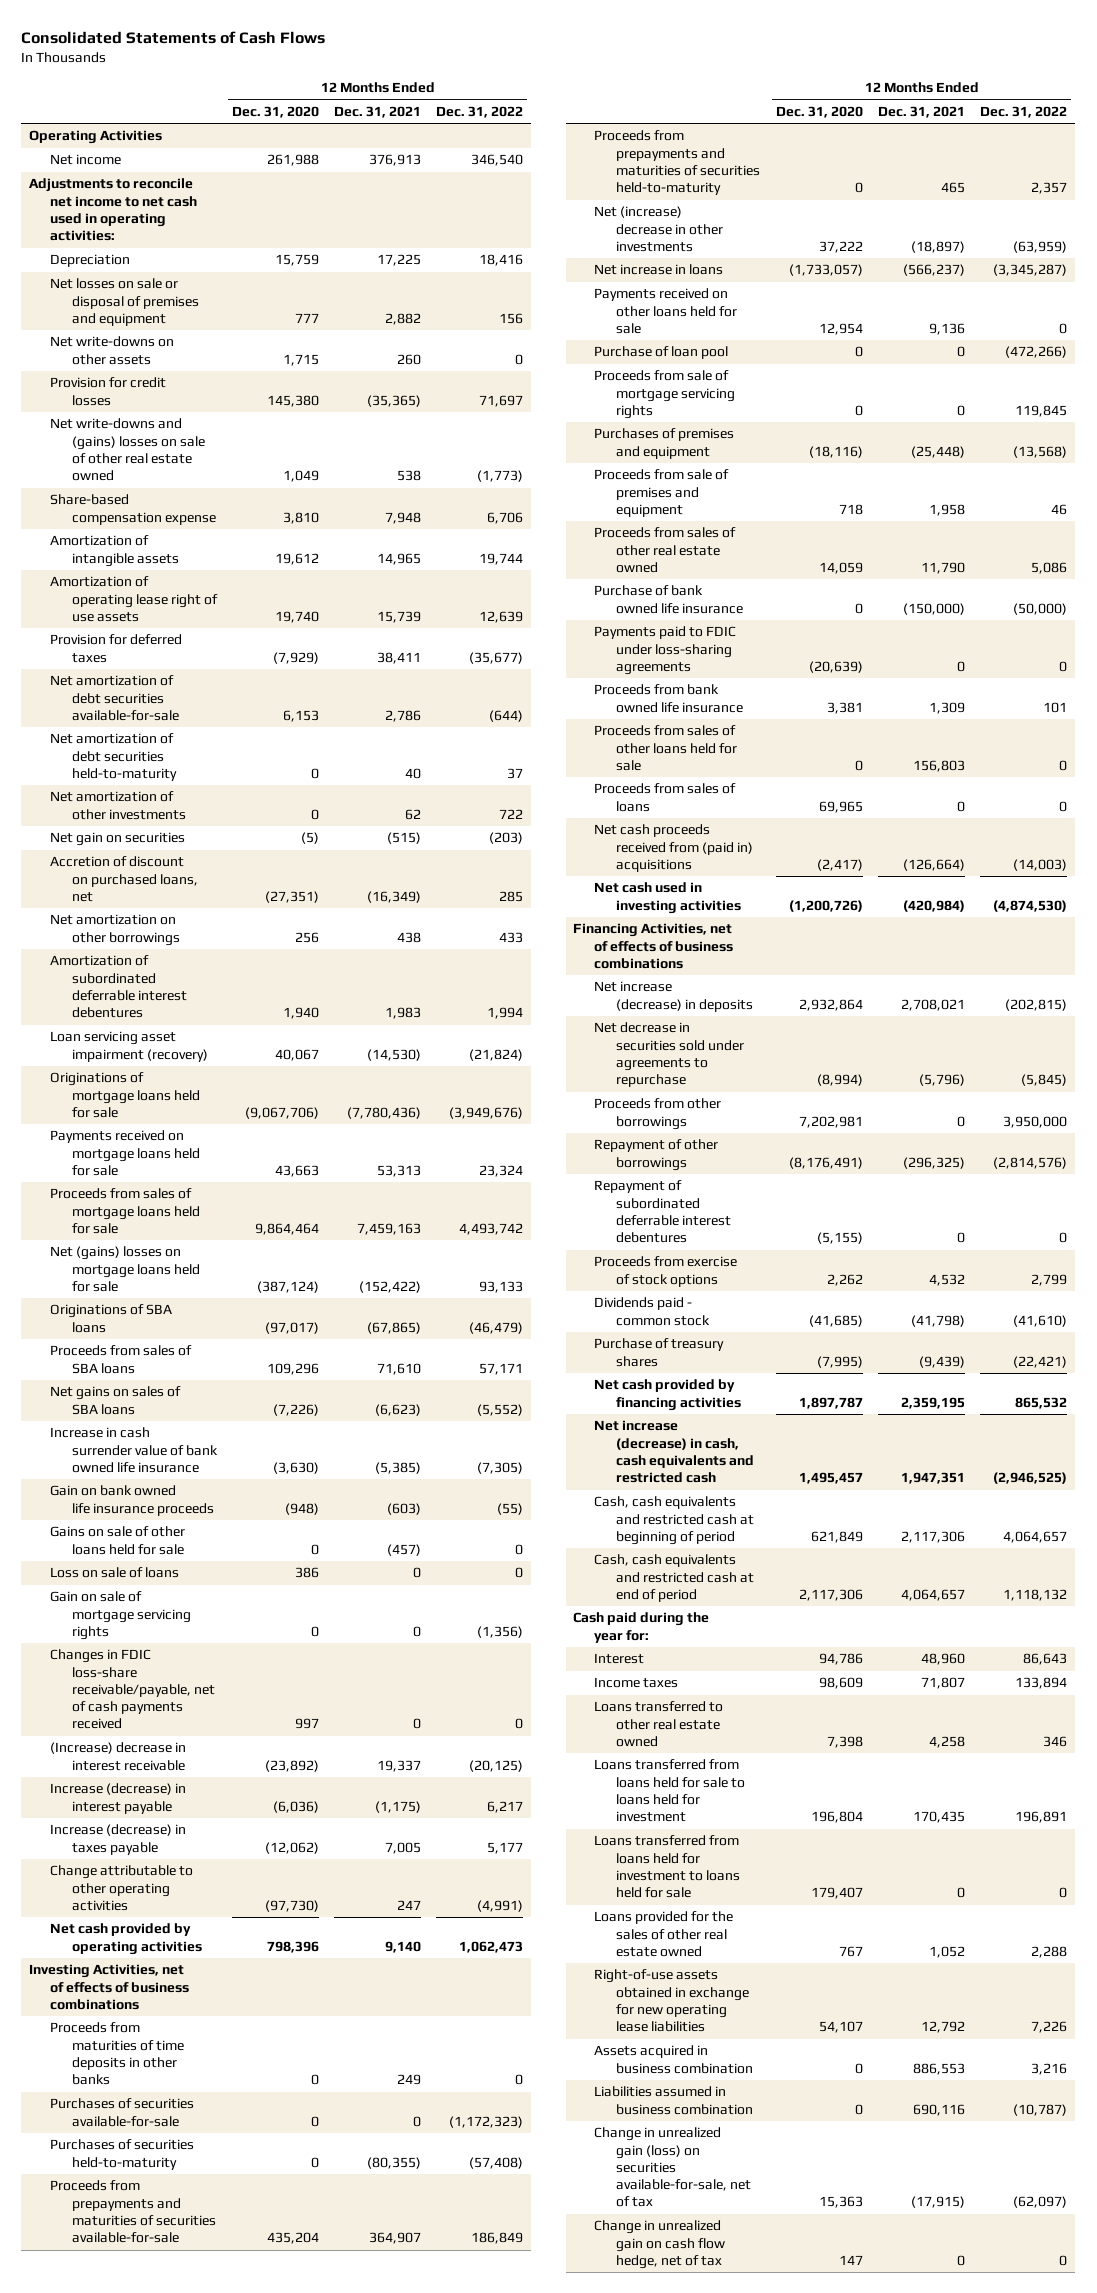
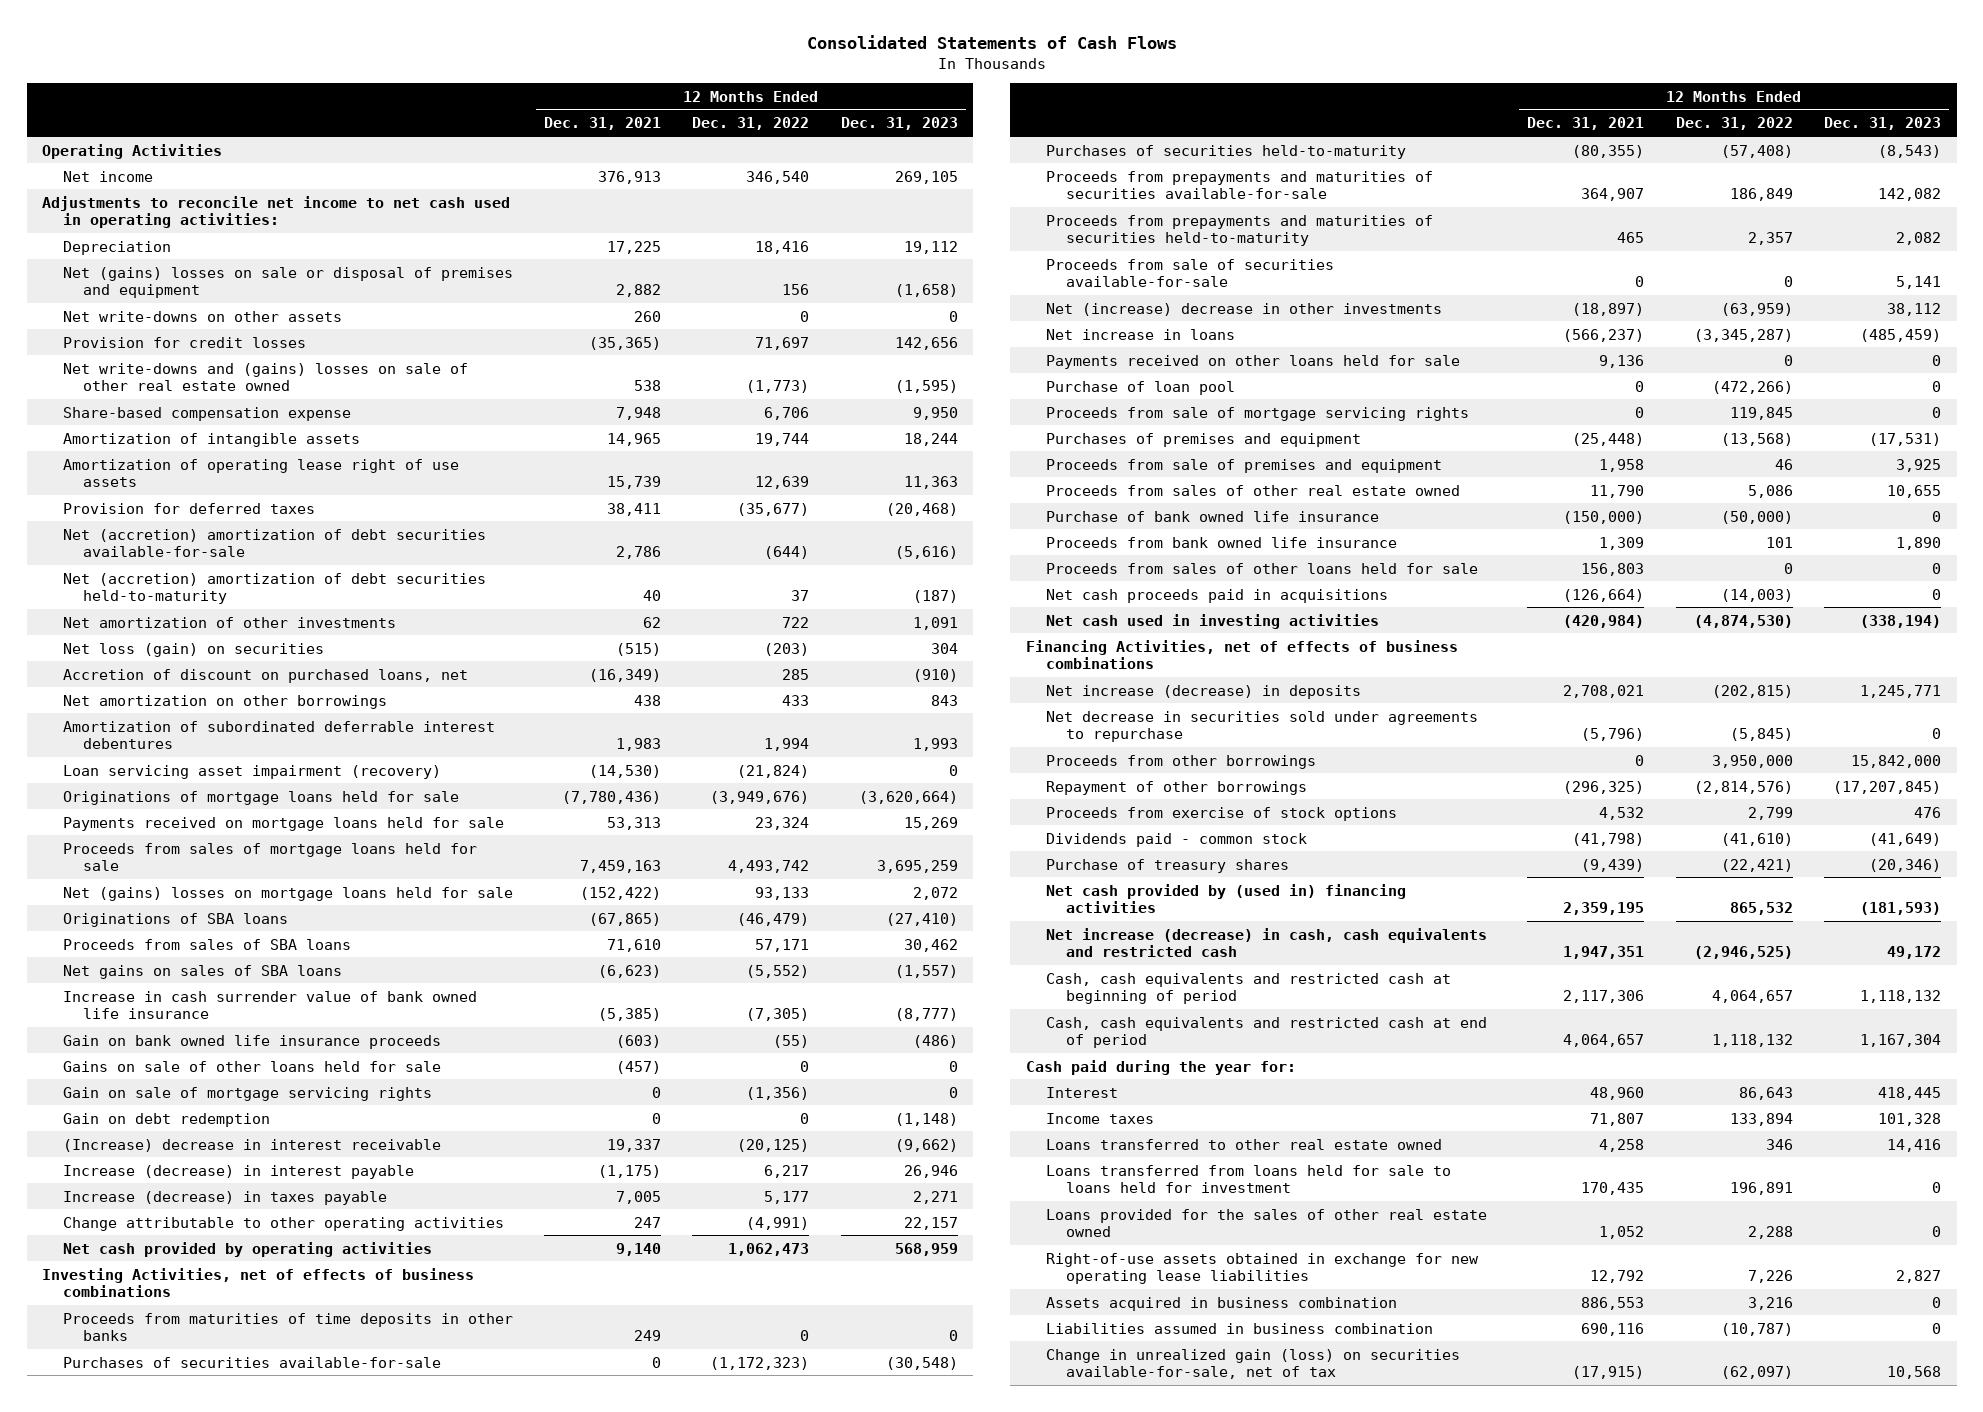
[231,105,319,118] Dec. 31, 2020 -> none
none -> [840,117,958,131] Dec. 31, 2023
[50,278,199,326] Net losses on sale or disposal of premises and equipment -> [62,266,513,299] Net (gains) losses on sale or disposal of premises and equipment
[50,675,179,721] Net amortization of debt securities available-for-sale -> [62,528,486,558] Net (accretion) amortization of debt securities available-for-sale
[50,733,177,781] Net amortization of debt securities held-to-maturity -> [62,572,486,605] Net (accretion) amortization of debt securities held-to-maturity
[50,832,186,847] Net gain on securities -> [62,642,324,657] Net loss (gain) on securities
[50,1567,180,1579] Loss on sale of loans -> none
[50,1649,215,1730] Changes in FDIC loss-share receivable/payable, net of cash payments received -> none
none -> [62,1112,270,1127] Gain on debt redemption
none -> [1045,258,1334,288] Proceeds from sale of securities available-for-sale
[594,626,737,675] Payments paid to FDIC under loss-sharing agreements -> none
[594,783,737,812] Proceeds from sales of loans -> none
[594,824,753,872] Net cash proceeds received from (paid in) acquisitions -> [1045,588,1388,603] Net cash proceeds paid in acquisitions
[594,1180,731,1244] Repayment of subordinated deferrable interest debentures -> none
[594,1379,741,1411] Net cash provided by financing activities -> [1045,883,1406,914] Net cash provided by (used in) financing activities
[594,1835,740,1899] Loans transferred from loans held for investment to loans held for sale -> none
[594,2220,725,2269] Change in unrealized gain on cash flow hedge, net of tax -> none

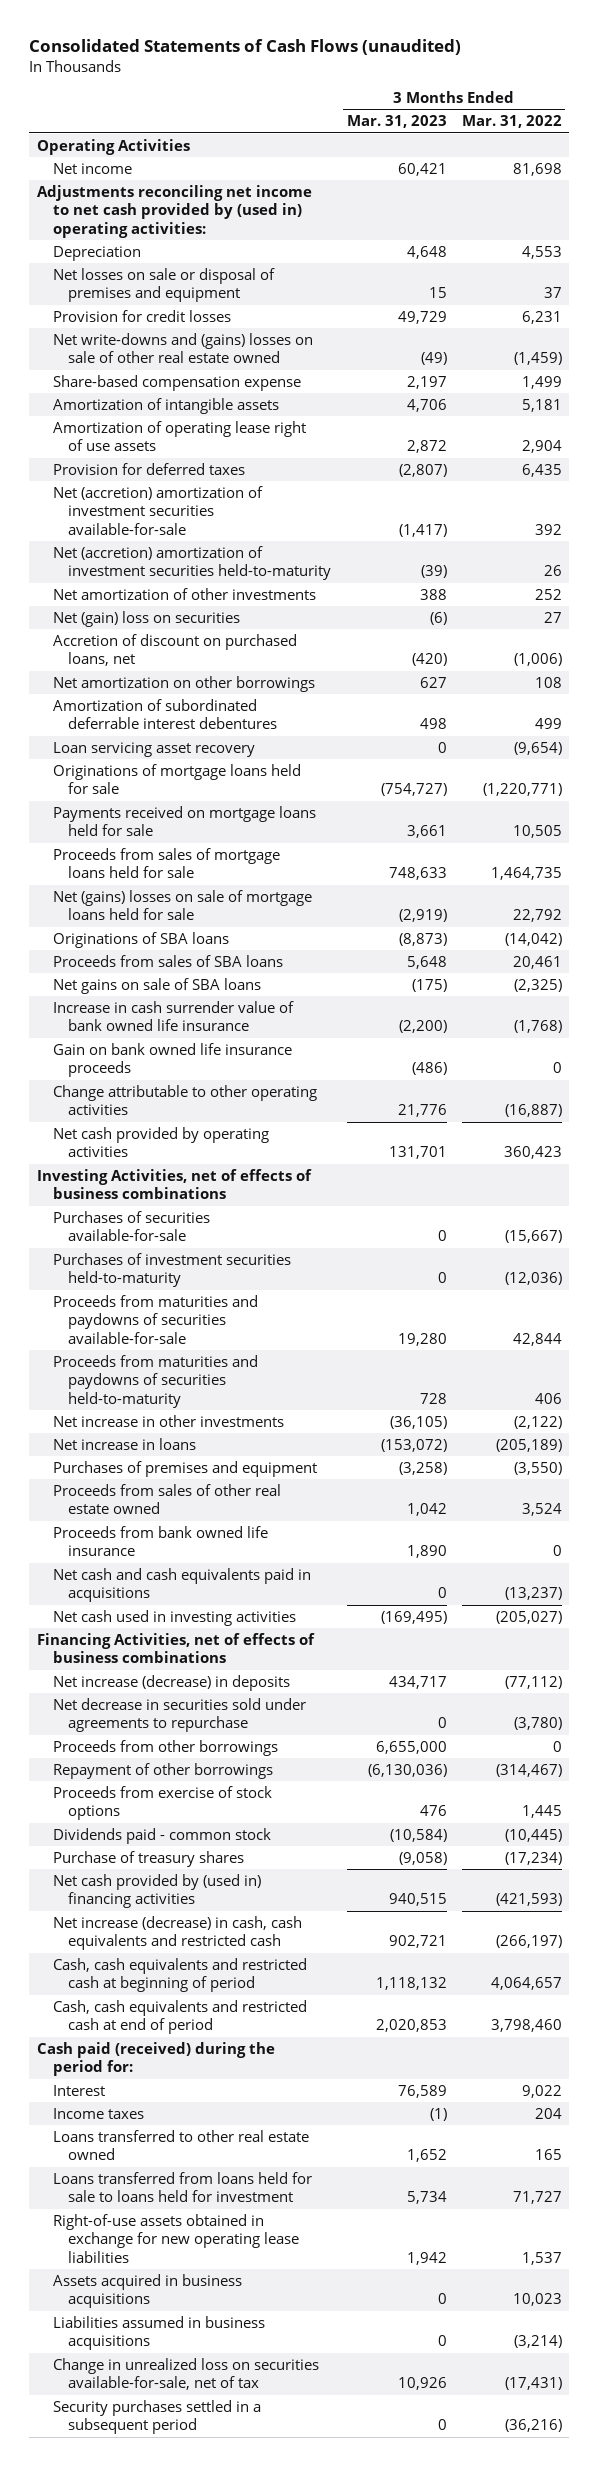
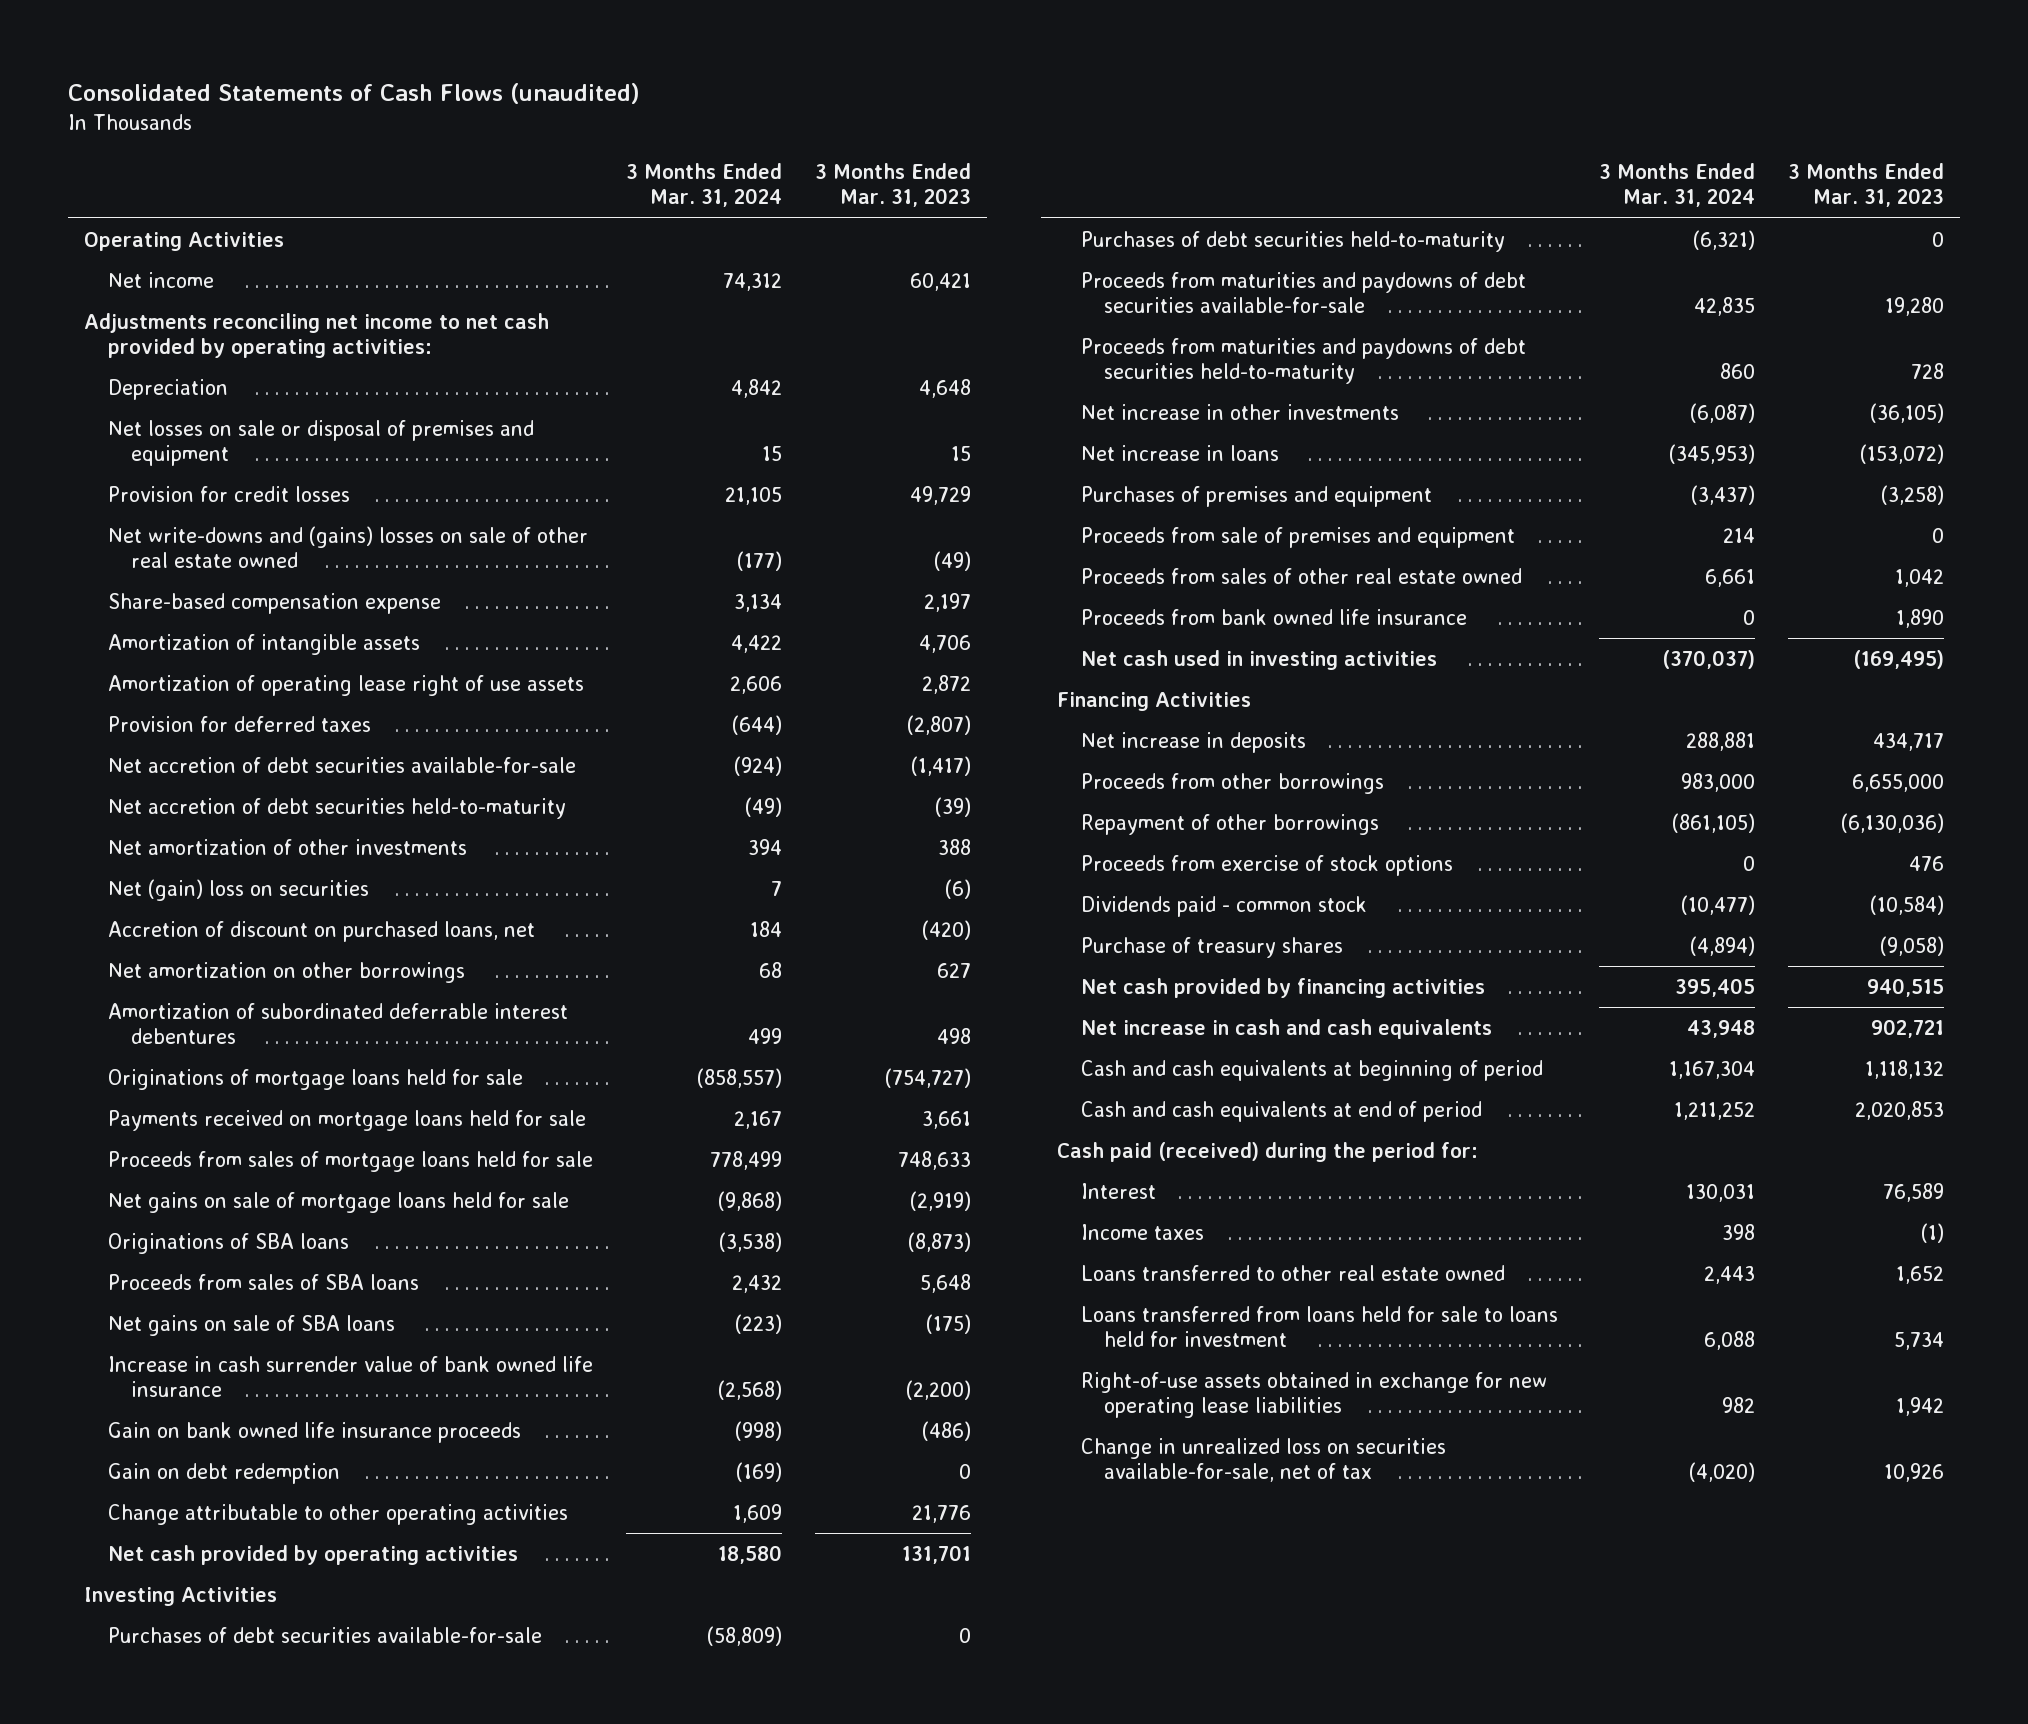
[461,115,562,129] Mar. 31, 2022 -> none
none -> [625,163,782,208] 3 Months Ended Mar. 31, 2024
[36,184,312,238] Adjustments reconciling net income to net cash provided by (used in) operating activities: -> [84,312,550,358] Adjustments reconciling net income to net cash provided by operating activities:
[52,485,263,535] Net (accretion) amortization of investment securities available-for-sale -> [107,756,576,773] Net accretion of debt securities available-for-sale
[52,545,332,581] Net (accretion) amortization of investment securities held-to-maturity -> [107,797,566,819] Net accretion of debt securities held-to-maturity
[52,741,255,757] Loan servicing asset recovery -> none
[52,889,312,921] Net (gains) losses on sale of mortgage loans held for sale -> [107,1191,569,1213] Net gains on sale of mortgage loans held for sale
none -> [107,1462,340,1484] Gain on debt redemption
[36,1168,312,1200] Investing Activities, net of effects of business combinations -> [84,1586,278,1606] Investing Activities
[52,1210,210,1242] Purchases of securities available-for-sale -> [107,1626,542,1643] Purchases of debt securities available-for-sale
[52,1252,291,1288] Purchases of investment securities held-to-maturity -> [1080,230,1505,252] Purchases of debt securities held-to-maturity
[52,1294,258,1344] Proceeds from maturities and paydowns of securities available-for-sale -> [1080,271,1526,313] Proceeds from maturities and paydowns of debt securities available-for-sale
[52,1354,258,1408] Proceeds from maturities and paydowns of securities held-to-maturity -> [1080,337,1526,384] Proceeds from maturities and paydowns of debt securities held-to-maturity
none -> [1080,526,1515,548] Proceeds from sale of premises and equipment
[52,1567,311,1603] Net cash and cash equivalents paid in acquisitions -> none
[52,1697,306,1733] Net decrease in securities sold under agreements to repurchase -> none
[36,1632,315,1664] Financing Activities, net of effects of business combinations -> [1057,691,1252,711] Financing Activities
[52,1674,290,1691] Net increase (decrease) in deposits -> [1080,731,1306,753] Net increase in deposits
[52,1873,261,1909] Net cash provided by (used in) financing activities -> [1080,977,1485,998] Net cash provided by financing activities
[52,1915,302,1951] Net increase (decrease) in cash, cash equivalents and restricted cash -> [1080,1018,1492,1039] Net increase in cash and cash equivalents
[52,1957,307,1993] Cash, cash equivalents and restricted cash at beginning of period -> [1080,1059,1543,1081] Cash and cash equivalents at beginning of period
[52,1999,307,2035] Cash, cash equivalents and restricted cash at end of period -> [1080,1100,1482,1122] Cash and cash equivalents at end of period
[52,2273,242,2309] Assets acquired in business acquisitions -> none
[52,2315,265,2351] Liabilities assumed in business acquisitions -> none
[52,2399,261,2435] Security purchases settled in a subsequent period -> none

